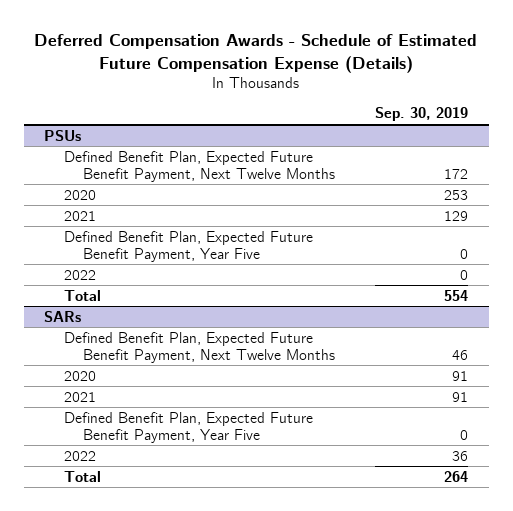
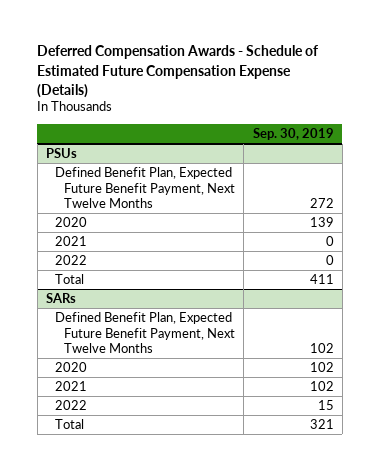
[63,230,313,262] Defined Benefit Plan, Expected Future Benefit Payment, Year Five -> none
[444,168,469,179] 172 -> [309,198,334,209] 272
[444,189,469,200] 253 -> [309,217,334,228] 139
[444,210,469,221] 129 -> [325,236,334,247] 0
[444,289,469,301] 554 -> [309,274,334,285] 411
[63,411,313,443] Defined Benefit Plan, Expected Future Benefit Payment, Year Five -> none
[452,349,469,360] 46 -> [309,343,334,354] 102
[452,370,469,381] 91 -> [309,362,334,373] 102
[452,391,469,402] 91 -> [309,381,334,392] 102
[452,450,469,461] 36 -> [317,400,334,411] 15
[444,470,469,482] 264 -> [309,419,334,430] 321

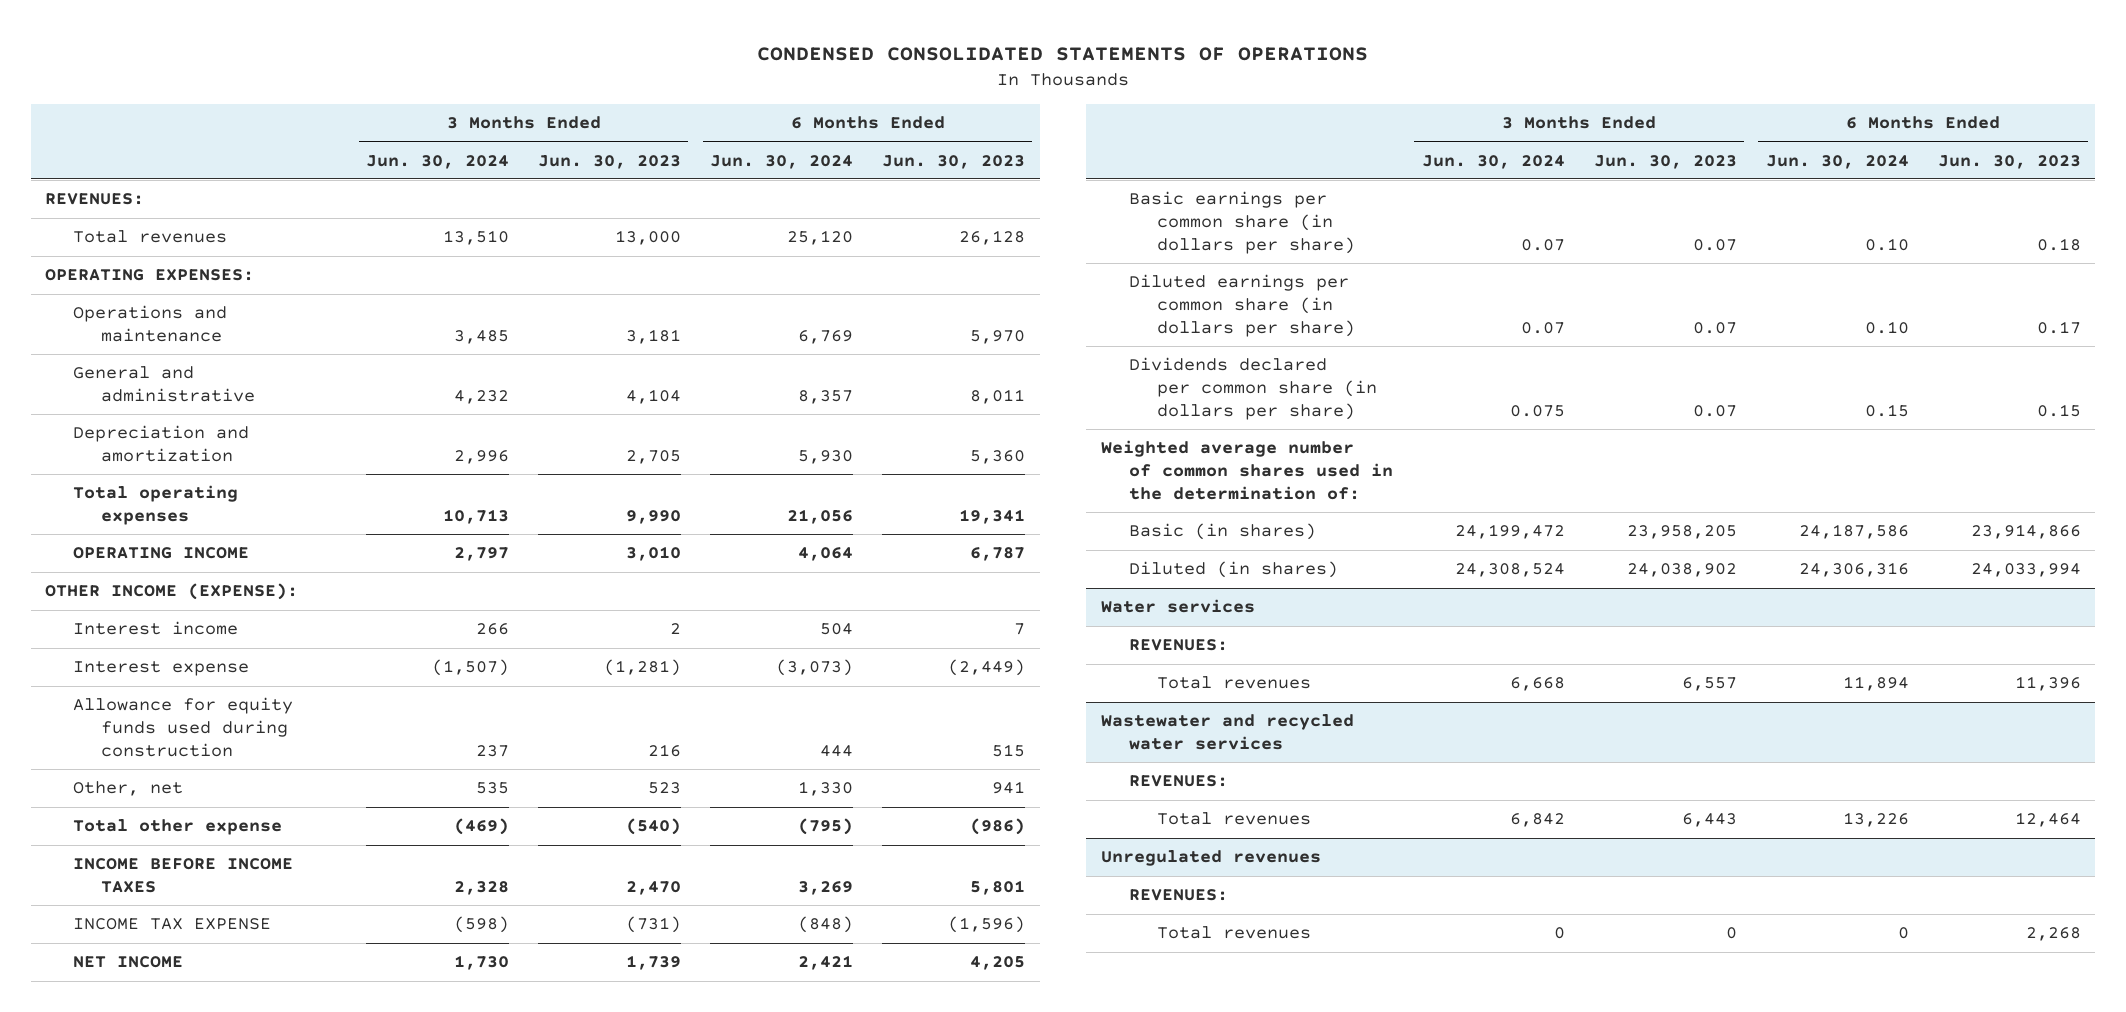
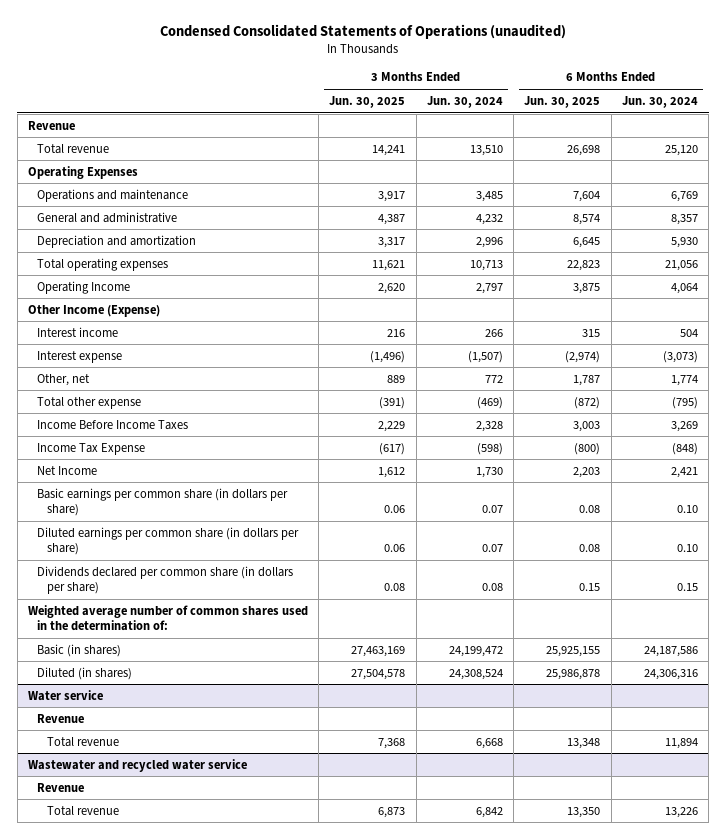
[756,46,1368,61] CONDENSED CONSOLIDATED STATEMENTS OF OPERATIONS -> [159,24,566,40] Condensed Consolidated Statements of Operations (unaudited)
[538,154,682,169] Jun. 30, 2023 -> none
[882,154,1026,169] Jun. 30, 2023 -> none
none -> [329,95,406,108] Jun. 30, 2025
none -> [524,95,601,108] Jun. 30, 2025
[45,193,145,206] REVENUES: -> [27,120,75,130] Revenue
[73,230,228,244] Total revenues -> [37,143,110,154] Total revenue
[45,269,255,282] OPERATING EXPENSES: -> [27,165,138,179] Operating Expenses
[73,547,250,560] OPERATING INCOME -> [37,280,131,294] Operating Income
[45,583,299,601] OTHER INCOME (EXPENSE): -> [27,304,160,317] Other Income (Expense)
[73,697,294,757] Allowance for equity funds used during construction -> none
[476,782,510,795] 535 -> [484,374,503,383] 772
[798,781,854,797] 1,330 -> [670,374,698,386] 1,774
[73,858,294,894] INCOME BEFORE INCOME TAXES -> [37,419,189,430] Income Before Income Taxes
[73,918,272,931] INCOME TAX EXPENSE -> [37,442,146,455] Income Tax Expense
[73,956,184,969] NET INCOME -> [37,465,98,475] Net Income
[1509,404,1565,417] 0.075 -> [481,583,503,592] 0.08
[1100,850,1321,867] Unregulated revenues -> none
[1128,889,1228,902] REVENUES: -> none
[1156,926,1311,940] Total revenues -> none
[1100,599,1255,614] Water services -> [27,689,103,701] Water service
[1128,639,1228,652] REVENUES: -> [37,713,85,723] Revenue
[1156,676,1311,690] Total revenues -> [47,736,120,747] Total revenue
[1100,714,1354,751] Wastewater and recycled water services -> [27,758,247,772] Wastewater and recycled water service
[1128,775,1228,788] REVENUES: -> [37,782,85,792] Revenue
[1156,812,1311,826] Total revenues -> [47,805,120,816] Total revenue

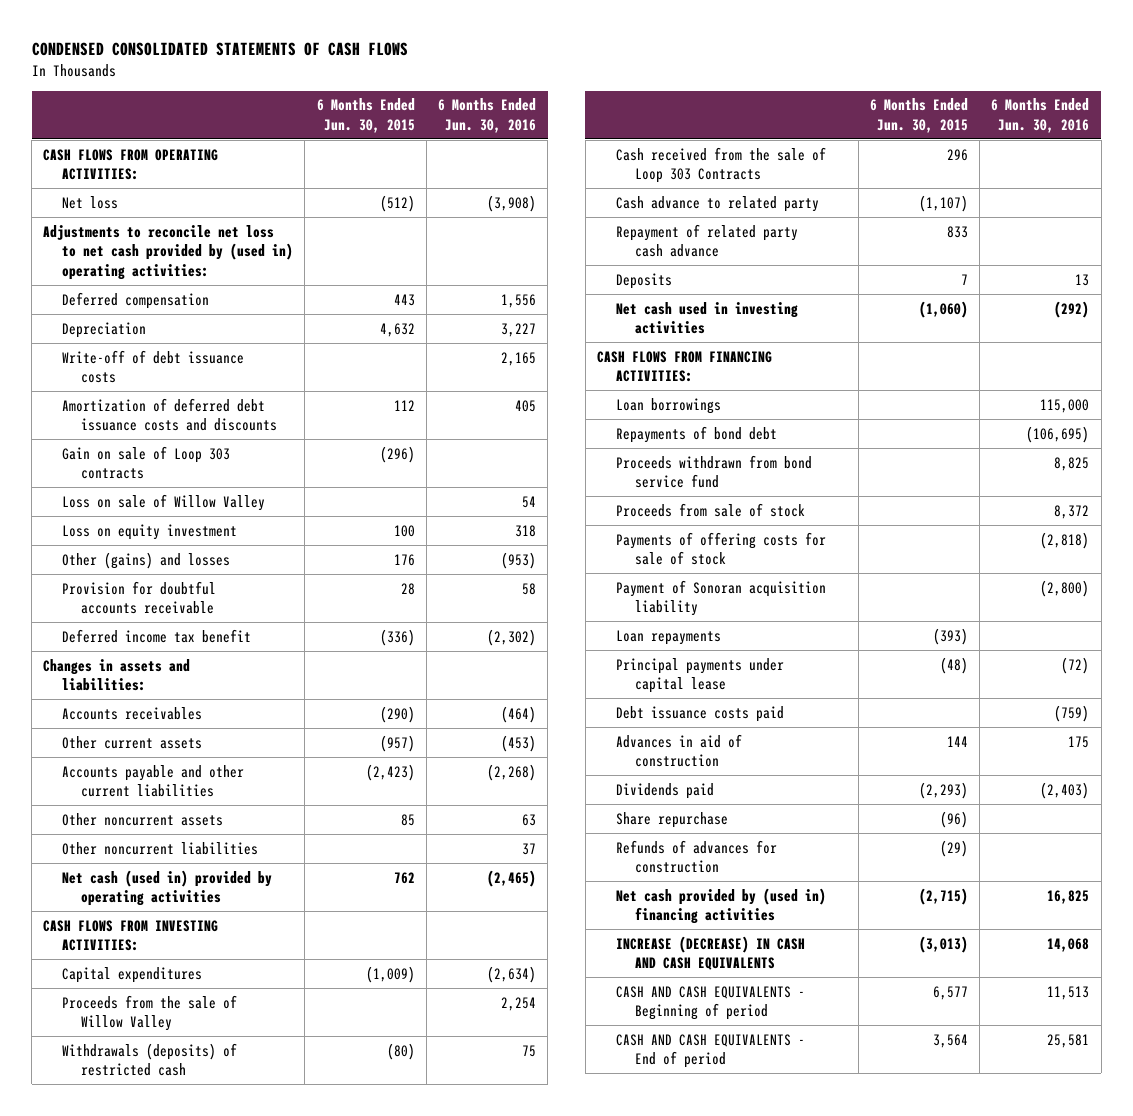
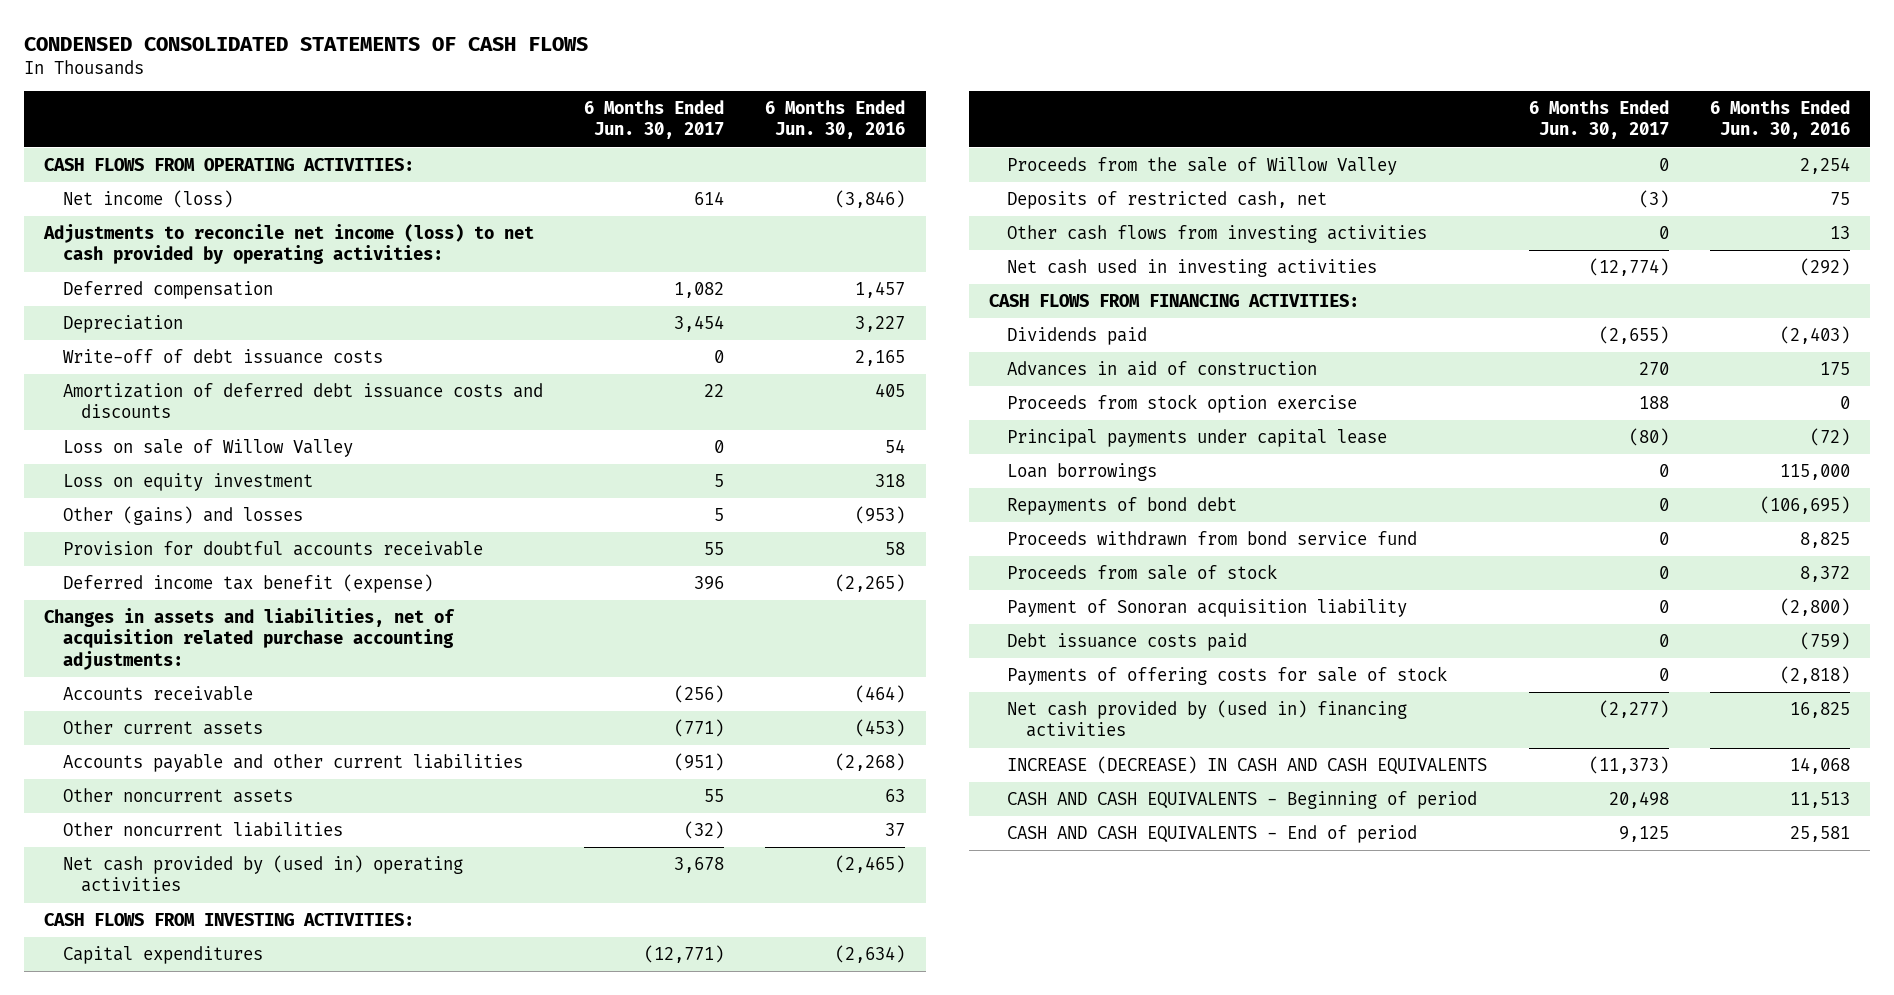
[316,98,415,133] 6 Months Ended Jun. 30, 2015 -> none
none -> [583,100,724,140] 6 Months Ended Jun. 30, 2017
[62,195,119,209] Net loss -> [62,190,233,209] Net income (loss)
[486,194,536,212] (3,908) -> [834,190,905,209] (3,846)
[43,224,294,280] Adjustments to reconcile net loss to net cash provided by (used in) operating activities: -> [43,224,535,265] Adjustments to reconcile net income (loss) to net cash provided by operating activities:
[500,293,536,308] 1,556 -> [854,281,905,299] 1,457
[62,445,231,480] Gain on sale of Loop 303 contracts -> none
[62,628,252,643] Deferred income tax benefit -> [62,574,433,594] Deferred income tax benefit (expense)
[486,628,536,646] (2,302) -> [834,574,905,593] (2,265)
[43,658,191,692] Changes in assets and liabilities: -> [44,608,456,670] Changes in assets and liabilities, net of acquisition related purchase accounting adjustments:
[62,706,203,720] Accounts receivables -> [62,686,253,702] Accounts receivable
[62,869,273,907] Net cash (used in) provided by operating activities -> [62,855,463,893] Net cash provided by (used in) operating activities
[615,146,826,184] Cash received from the sale of Loop 303 Contracts -> none
[615,195,819,212] Cash advance to related party -> none
[615,223,798,258] Repayment of related party cash advance -> none
[615,272,672,289] Deposits -> none
[62,1042,238,1077] Withdrawals (deposits) of restricted cash -> [1007,191,1328,210] Deposits of restricted cash, net
none -> [1007,225,1428,244] Other cash flows from investing activities
[615,782,714,799] Dividends paid -> [1007,327,1148,346] Dividends paid
[615,733,742,768] Advances in aid of construction -> [1007,361,1318,377] Advances in aid of construction
none -> [1007,394,1358,414] Proceeds from stock option exercise
[615,657,784,694] Principal payments under capital lease -> [1007,429,1388,448] Principal payments under capital lease
[615,629,721,645] Loan repayments -> none
[615,811,728,828] Share repurchase -> none
[615,839,777,874] Refunds of advances for construction -> none
[615,531,826,566] Payments of offering costs for sale of stock -> [1007,666,1448,686] Payments of offering costs for sale of stock

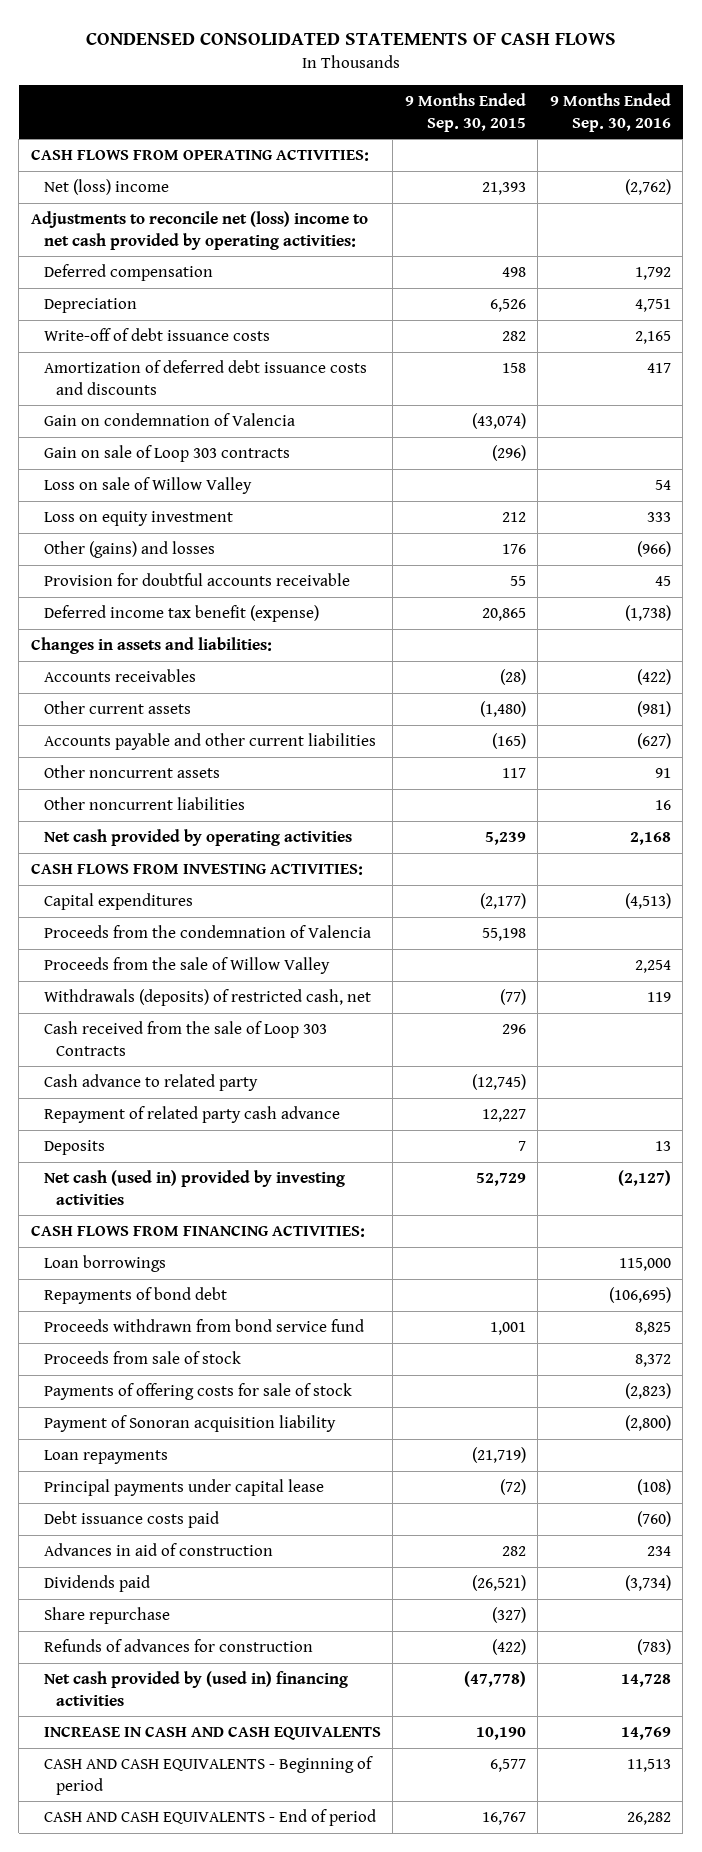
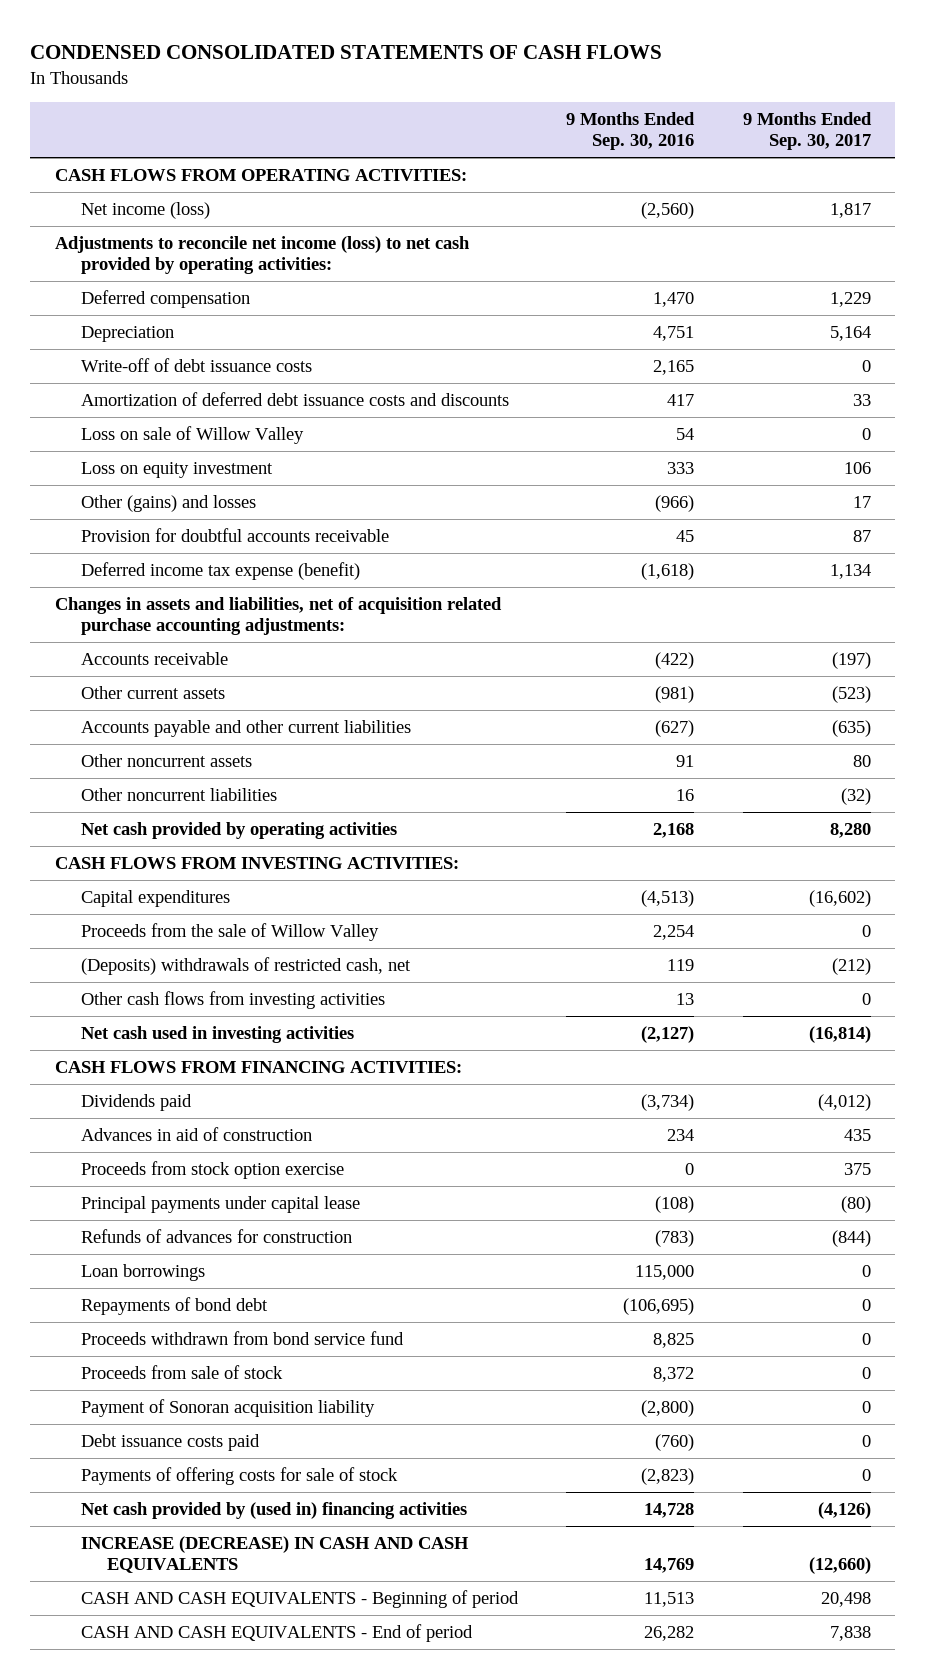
[404,92,526,132] 9 Months Ended Sep. 30, 2015 -> none
none -> [743,111,873,151] 9 Months Ended Sep. 30, 2017
[43,179,169,196] Net (loss) income -> [80,201,210,219] Net income (loss)
[624,179,671,196] (2,762) -> [641,201,695,219] (2,560)
[30,211,368,250] Adjustments to reconcile net (loss) income to net cash provided by operating activities: -> [54,235,470,275] Adjustments to reconcile net income (loss) to net cash provided by operating activities:
[634,267,671,281] 1,792 -> [653,291,695,307] 1,470
[43,413,295,427] Gain on condemnation of Valencia -> none
[43,445,290,463] Gain on sale of Loop 303 contracts -> none
[43,605,319,623] Deferred income tax benefit (expense) -> [80,561,360,580] Deferred income tax expense (benefit)
[624,605,671,622] (1,738) -> [641,562,695,580] (1,618)
[30,637,272,655] Changes in assets and liabilities: -> [54,596,502,636] Changes in assets and liabilities, net of acquisition related purchase accounting adjustments:
[43,669,196,683] Accounts receivables -> [80,651,228,665] Accounts receivable
[43,925,371,939] Proceeds from the condemnation of Valencia -> none
[43,1021,327,1056] Cash received from the sale of Loop 303 Contracts -> none
[43,1074,258,1092] Cash advance to related party -> none
[43,1106,340,1124] Repayment of related party cash advance -> none
[43,1140,105,1156] Deposits -> none
[43,989,371,1007] Withdrawals (deposits) of restricted cash, net -> [80,956,411,975] (Deposits) withdrawals of restricted cash, net
none -> [80,990,385,1009] Other cash flows from investing activities
[43,1170,345,1205] Net cash (used in) provided by investing activities -> [80,1025,354,1043] Net cash used in investing activities
[43,1575,150,1593] Dividends paid -> [80,1093,192,1111] Dividends paid
[43,1543,273,1557] Advances in aid of construction -> [80,1126,312,1141] Advances in aid of construction
none -> [80,1160,344,1179] Proceeds from stock option exercise
[43,1479,324,1497] Principal payments under capital lease -> [80,1195,360,1213] Principal payments under capital lease
[43,1639,313,1653] Refunds of advances for construction -> [80,1228,352,1243] Refunds of advances for construction
[43,1450,168,1465] Loan repayments -> none
[43,1607,170,1625] Share repurchase -> none
[43,1383,352,1401] Payments of offering costs for sale of stock -> [80,1466,398,1485] Payments of offering costs for sale of stock
[43,1726,381,1741] INCREASE IN CASH AND CASH EQUIVALENTS -> [80,1535,469,1574] INCREASE (DECREASE) IN CASH AND CASH EQUIVALENTS

